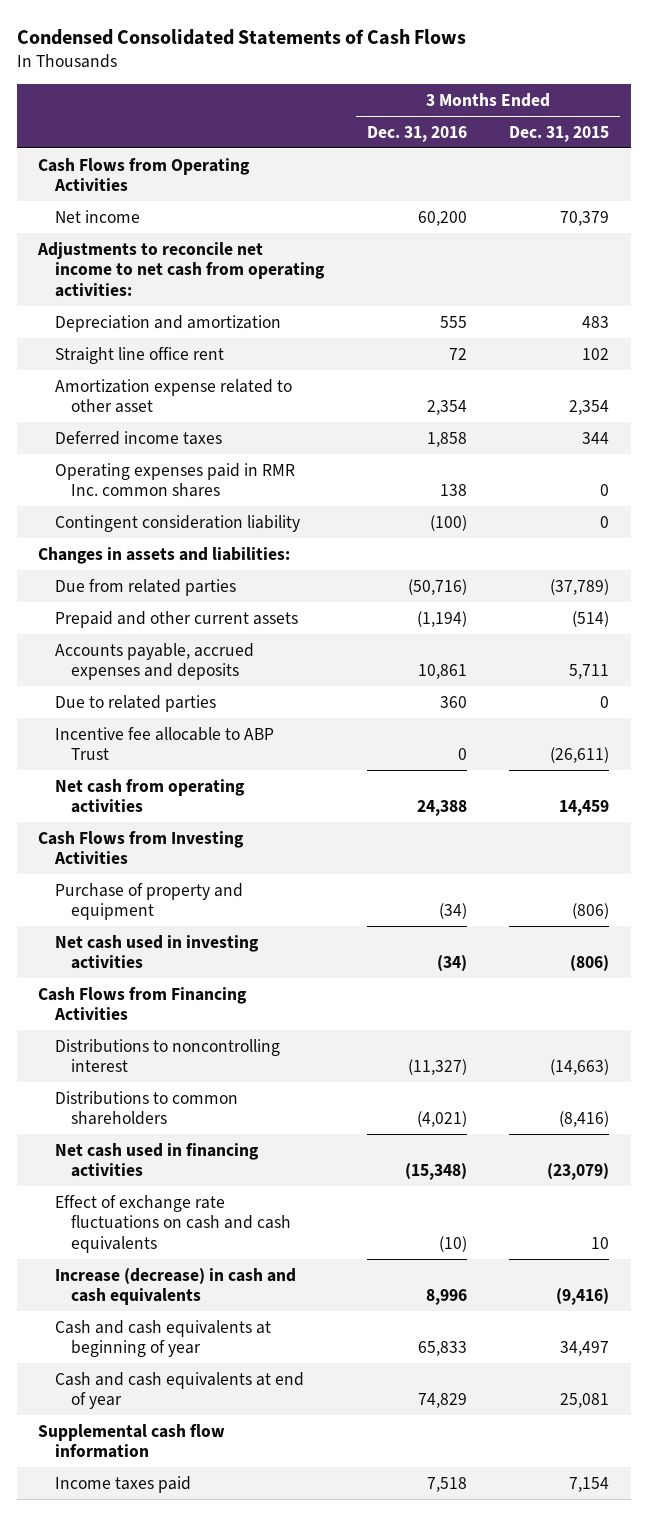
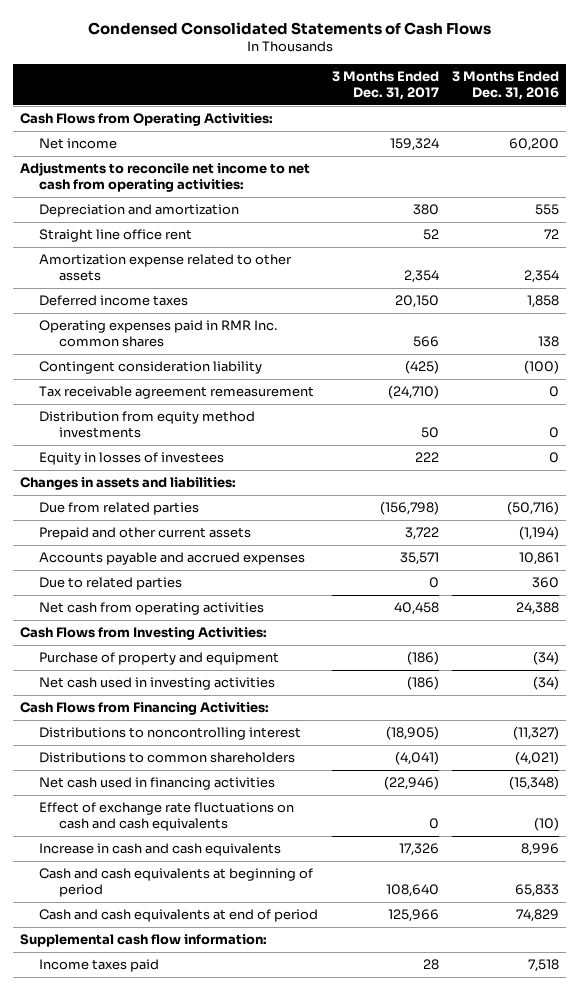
[509,125,610,142] Dec. 31, 2015 -> none
none -> [331,71,439,101] 3 Months Ended Dec. 31, 2017
[38,157,251,192] Cash Flows from Operating Activities -> [20,113,274,127] Cash Flows from Operating Activities:
[54,378,292,414] Amortization expense related to other asset -> [39,254,293,282] Amortization expense related to other assets
none -> [39,386,315,400] Tax receivable agreement remeasurement
none -> [39,411,256,439] Distribution from equity method investments
none -> [39,452,225,466] Equity in losses of investees
[54,642,254,681] Accounts payable, accrued expenses and deposits -> [39,552,306,566] Accounts payable and accrued expenses
[54,726,274,761] Incentive fee allocable to ABP Trust -> none
[38,830,245,865] Cash Flows from Investing Activities -> [20,627,268,641] Cash Flows from Investing Activities:
[38,986,248,1021] Cash Flows from Financing Activities -> [20,702,270,716] Cash Flows from Financing Activities:
[54,1267,296,1306] Increase (decrease) in cash and cash equivalents -> [39,843,282,857] Increase in cash and cash equivalents
[54,1319,271,1358] Cash and cash equivalents at beginning of year -> [39,868,314,898] Cash and cash equivalents at beginning of period
[54,1371,304,1410] Cash and cash equivalents at end of year -> [39,909,319,923] Cash and cash equivalents at end of period
[38,1423,226,1459] Supplemental cash flow information -> [20,934,268,948] Supplemental cash flow information:

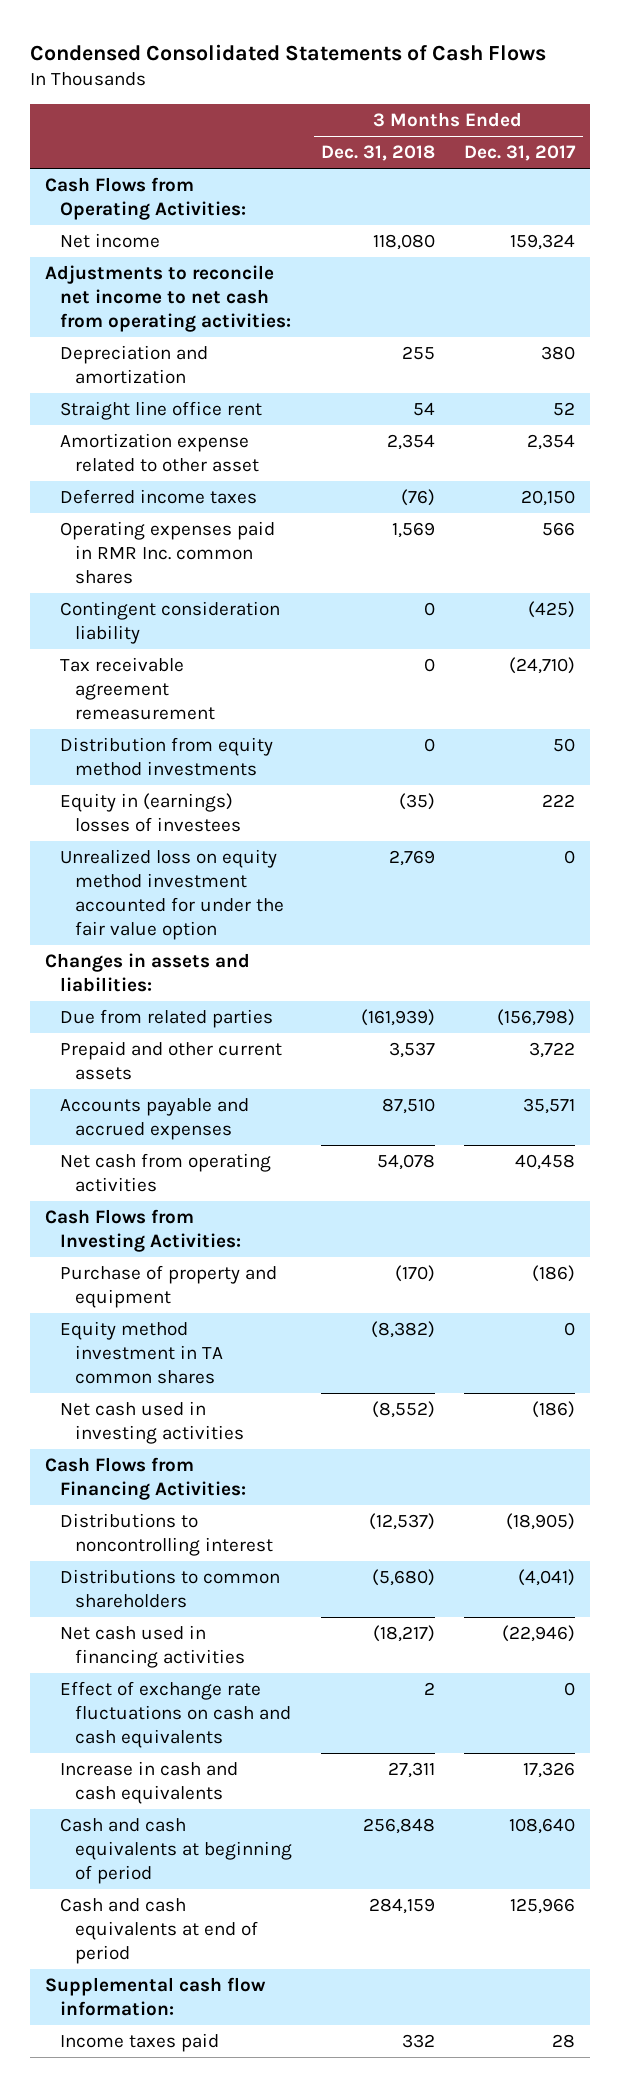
[452,71,560,101] 3 Months Ended Dec. 31, 2016 -> none
none -> [321,145,436,162] Dec. 31, 2018
[39,254,293,282] Amortization expense related to other assets -> [59,433,260,473] Amortization expense related to other asset
[39,452,225,466] Equity in losses of investees -> [59,793,242,833] Equity in (earnings) losses of investees
none -> [59,849,285,941] Unrealized loss on equity method investment accounted for under the fair value option
[39,577,183,591] Due to related parties -> none
none -> [59,1321,224,1385] Equity method investment in TA common shares

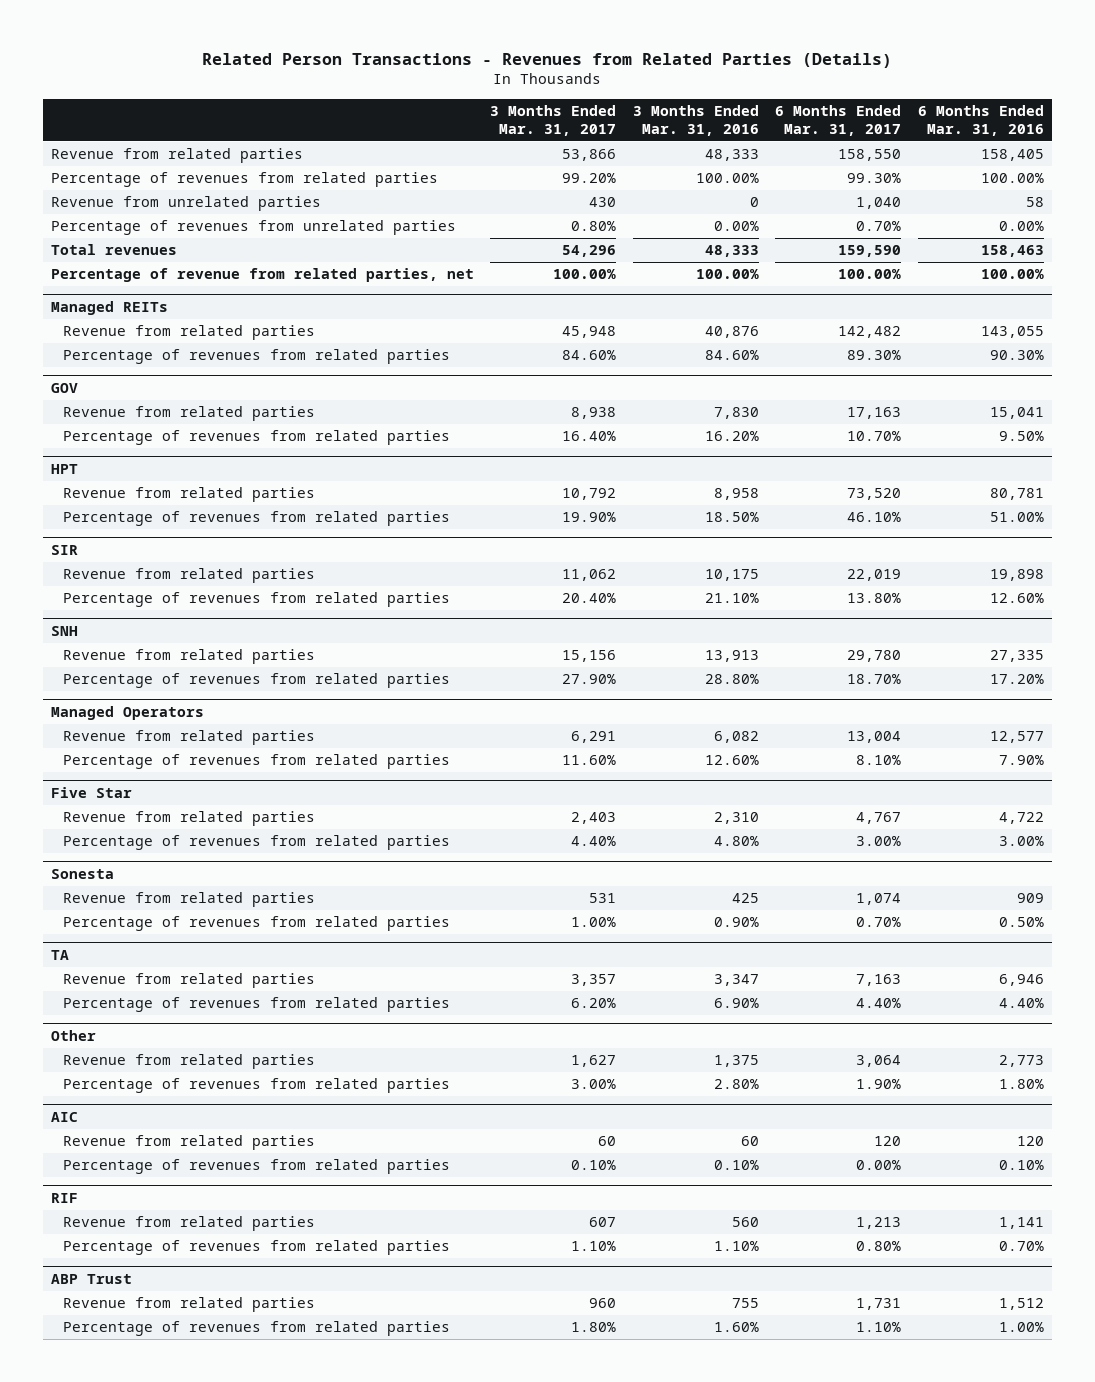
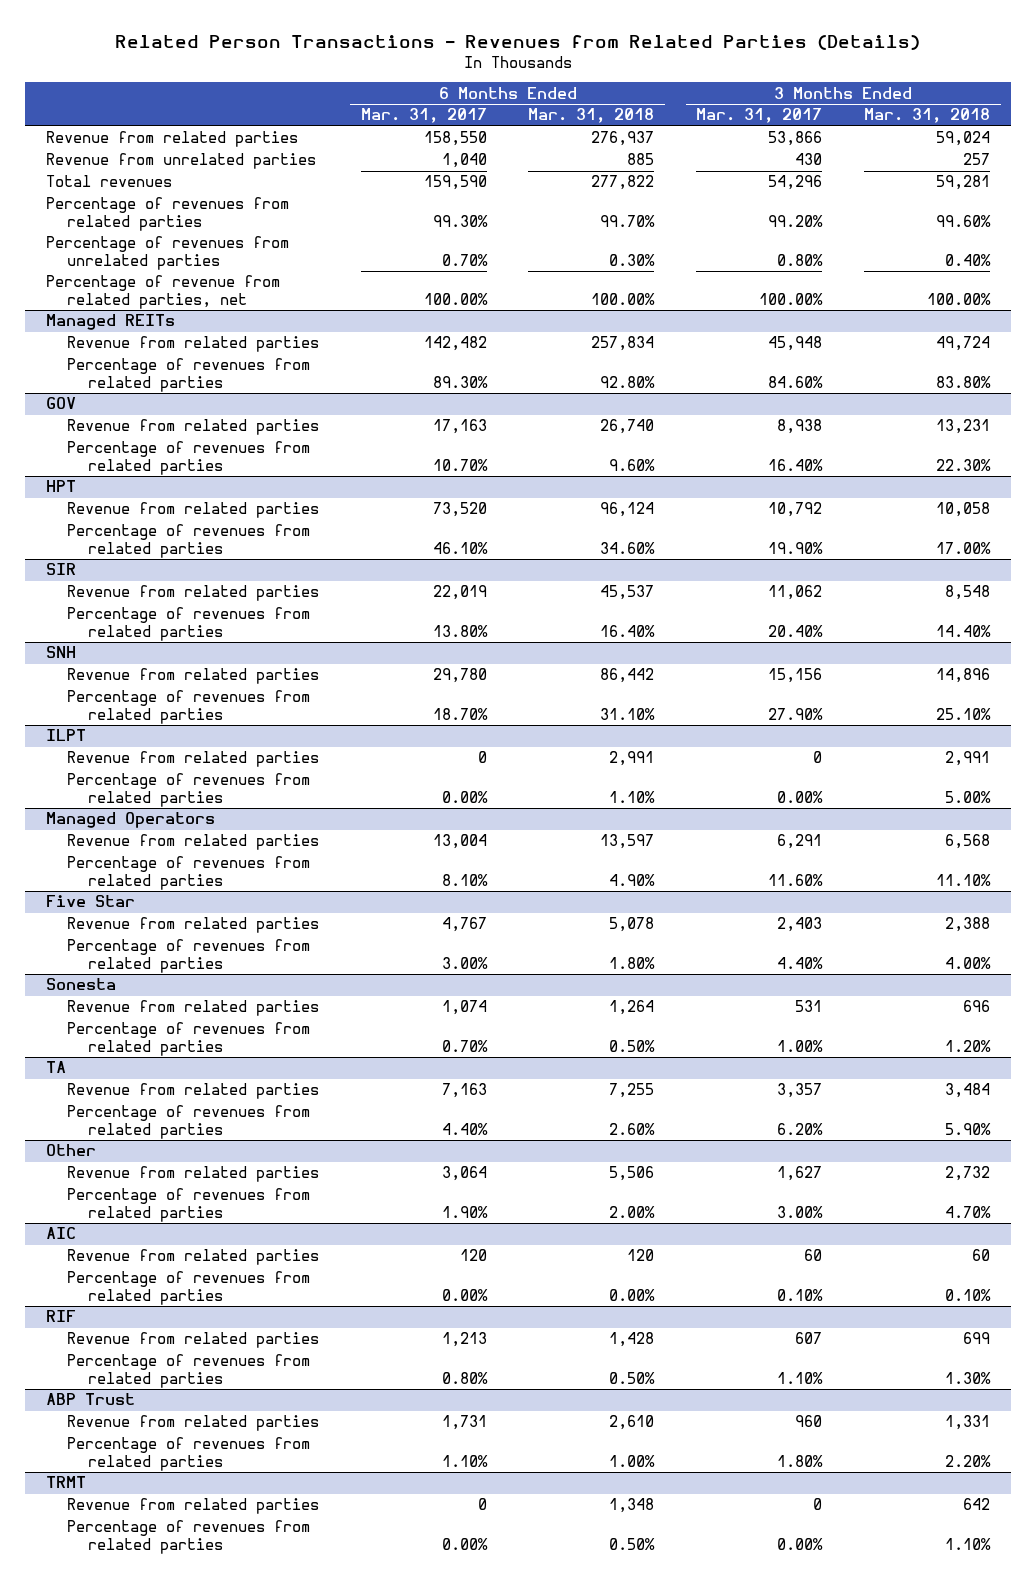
[632,105,759,136] 3 Months Ended Mar. 31, 2016 -> none
[917,105,1044,136] 6 Months Ended Mar. 31, 2016 -> none
none -> [528,108,655,124] Mar. 31, 2018
none -> [864,108,991,124] Mar. 31, 2018
[50,172,438,188] Percentage of revenues from related parties -> [45,197,289,232] Percentage of revenues from related parties
[50,220,456,236] Percentage of revenues from unrelated parties -> [45,236,289,271] Percentage of revenues from unrelated parties
none -> [45,729,86,742] ILPT
none -> [66,751,319,768] Revenue from related parties
none -> [66,773,310,808] Percentage of revenues from related parties
none -> [45,1476,86,1489] TRMT
none -> [66,1498,319,1515] Revenue from related parties
none -> [66,1520,310,1555] Percentage of revenues from related parties

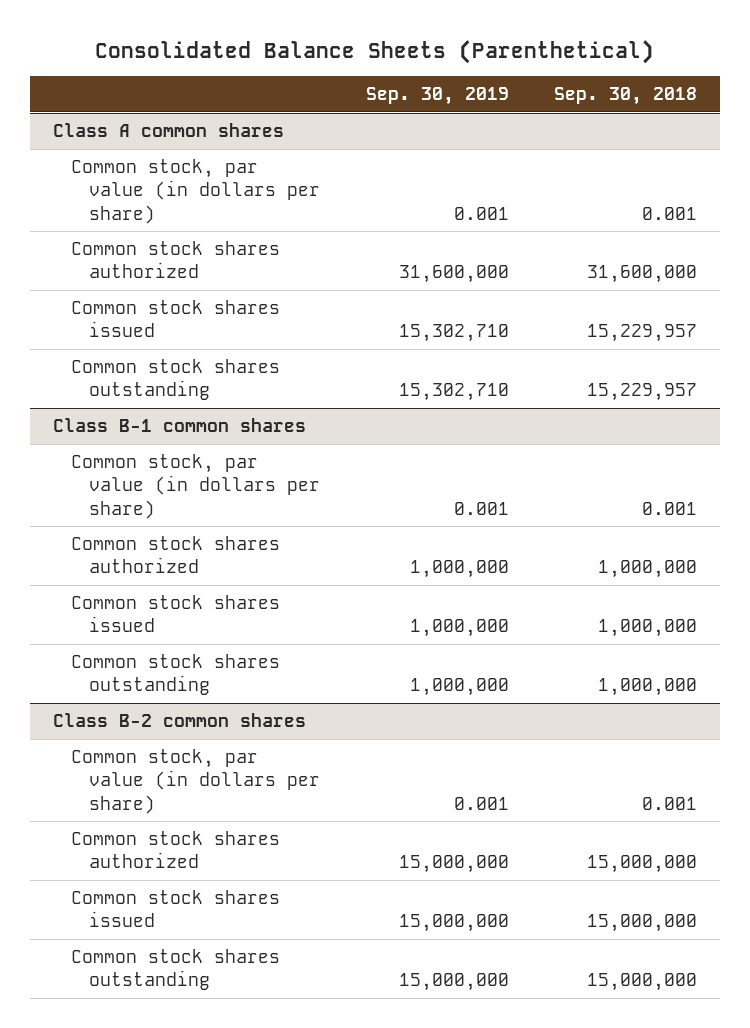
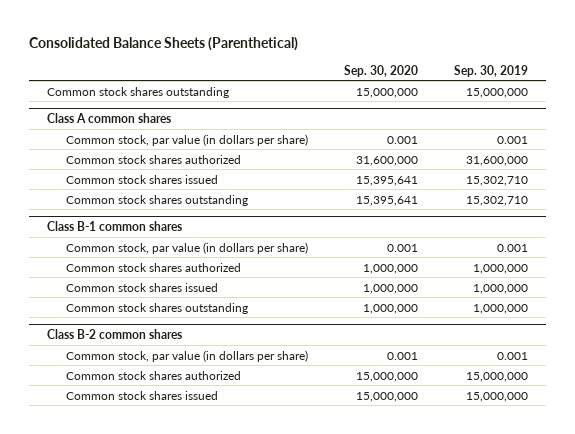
[553,87,697,106] Sep. 30, 2018 -> none
none -> [344,64,419,77] Sep. 30, 2020
none -> [47,86,230,98] Common stock shares outstanding
[71,949,281,991] Common stock shares outstanding -> none

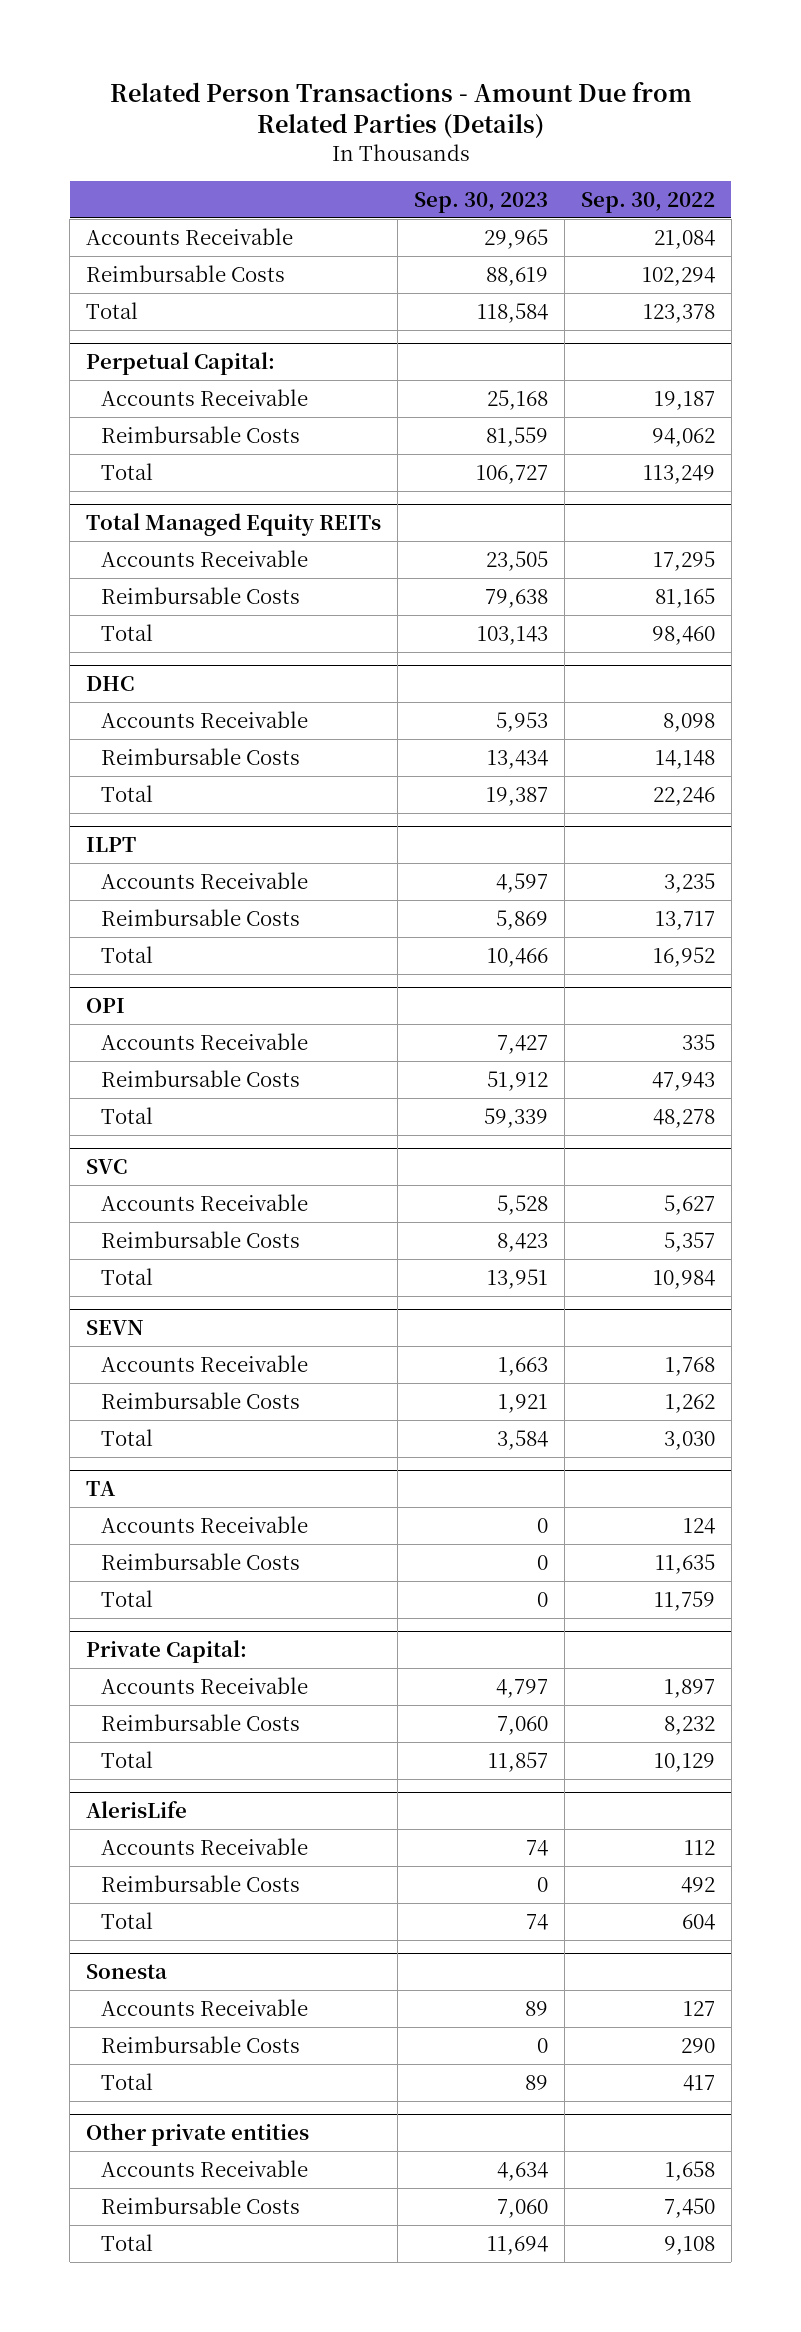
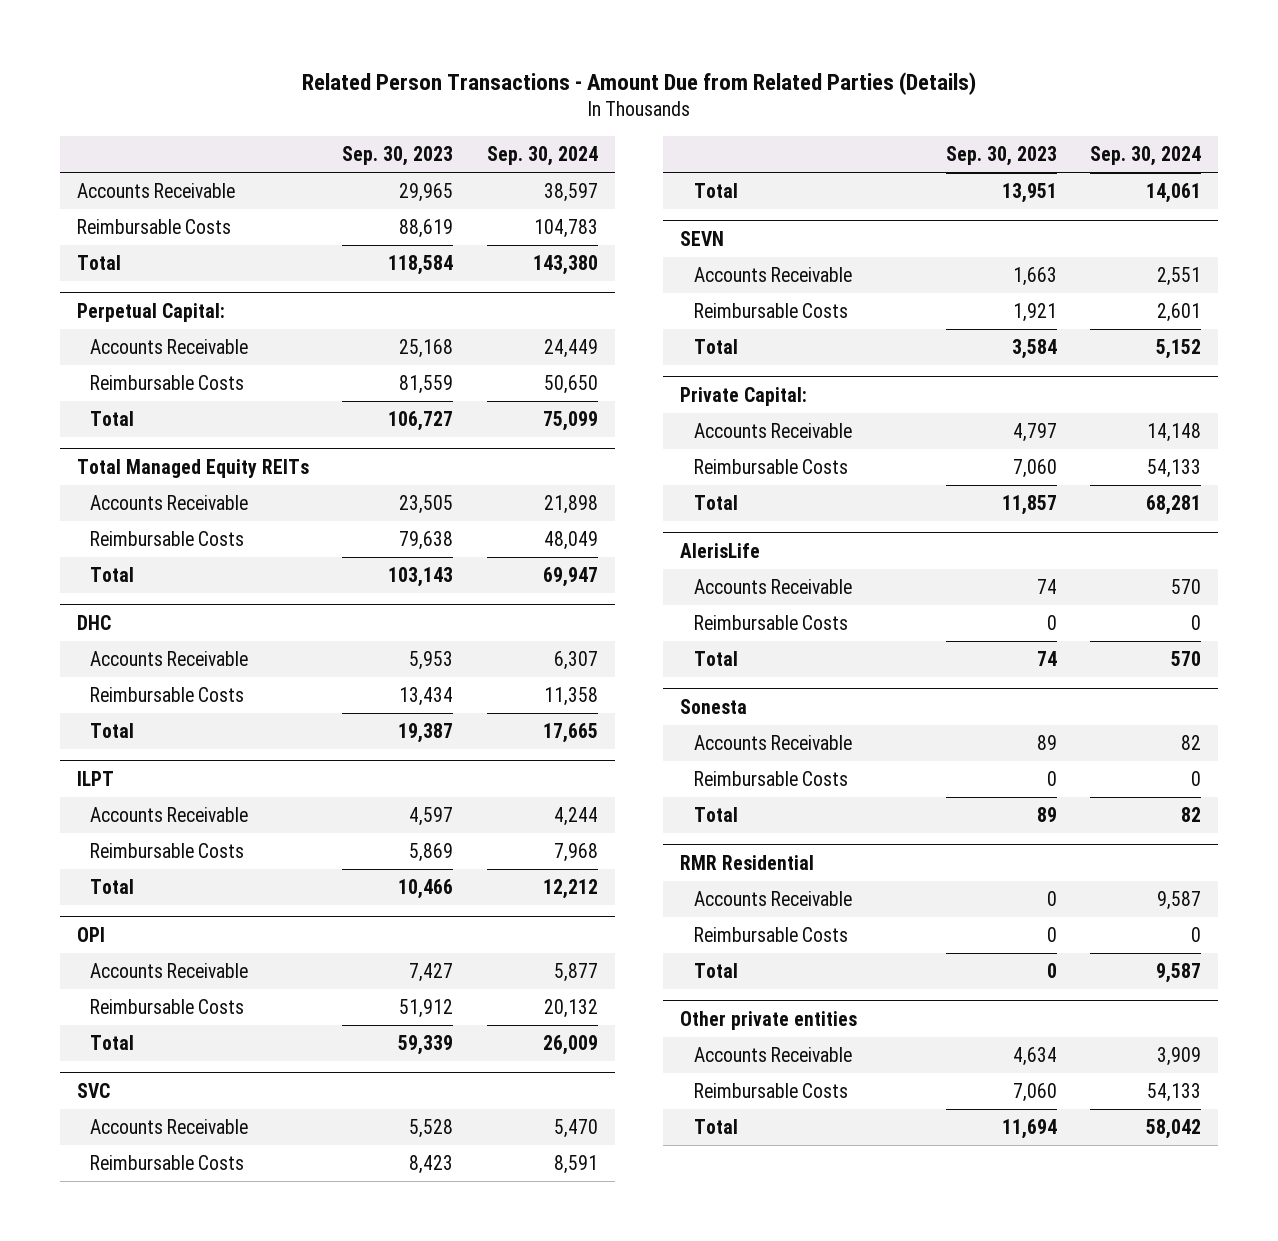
[580,192,715,214] Sep. 30, 2022 -> none
none -> [486,145,598,166] Sep. 30, 2024
[86,1480,117,1496] TA -> none
[100,1515,308,1533] Accounts Receivable -> none
[100,1552,300,1570] Reimbursable Costs -> none
[100,1589,153,1607] Total -> none
none -> [680,855,815,871] RMR Residential
none -> [693,891,852,907] Accounts Receivable
none -> [693,927,848,943] Reimbursable Costs
none -> [693,963,738,979] Total

